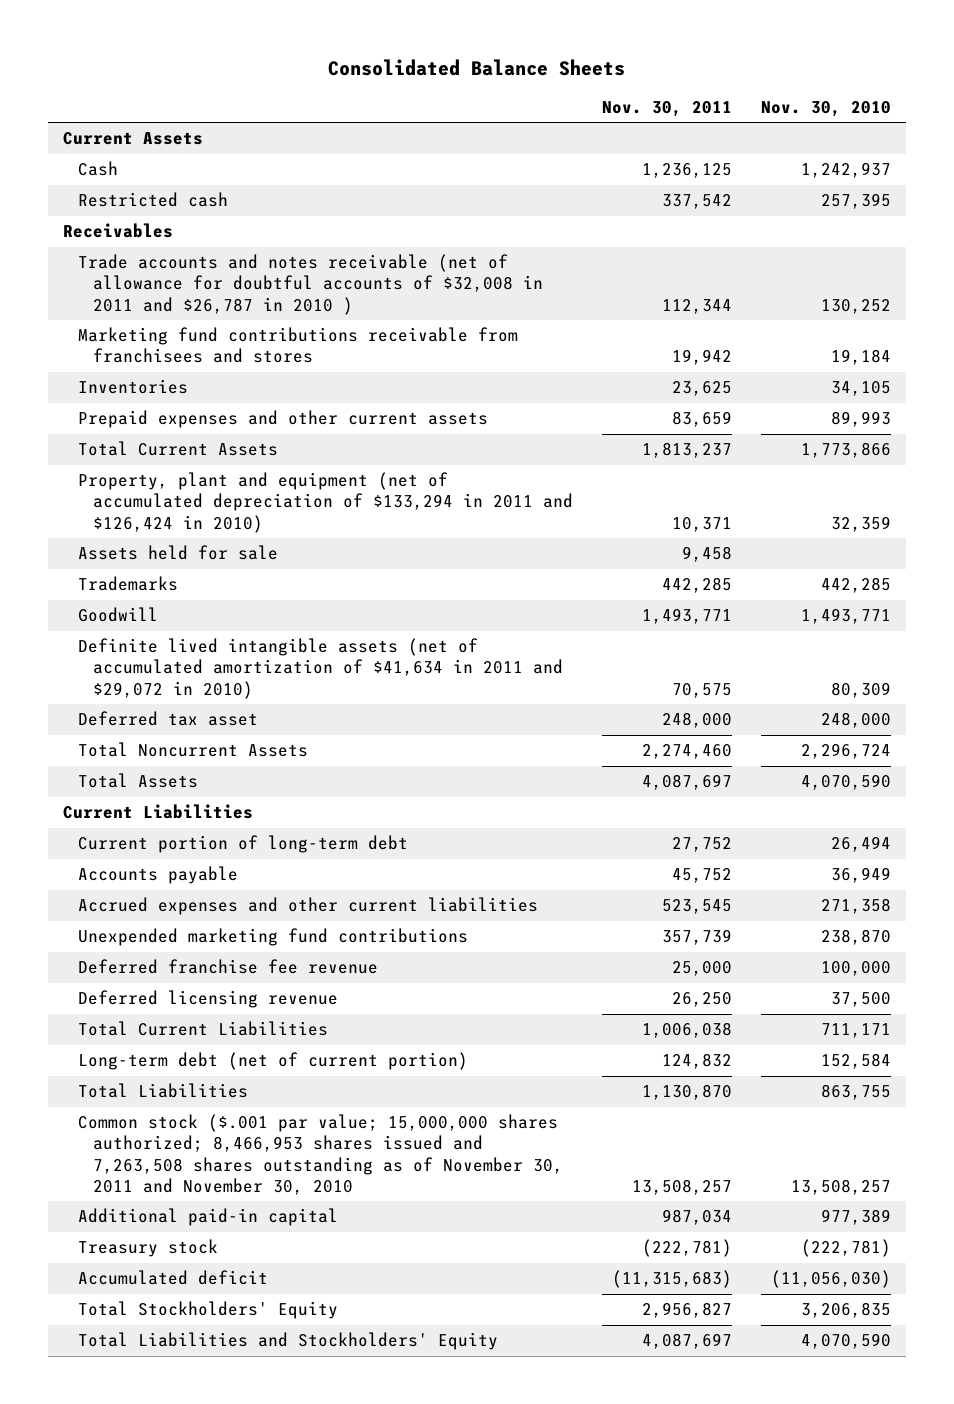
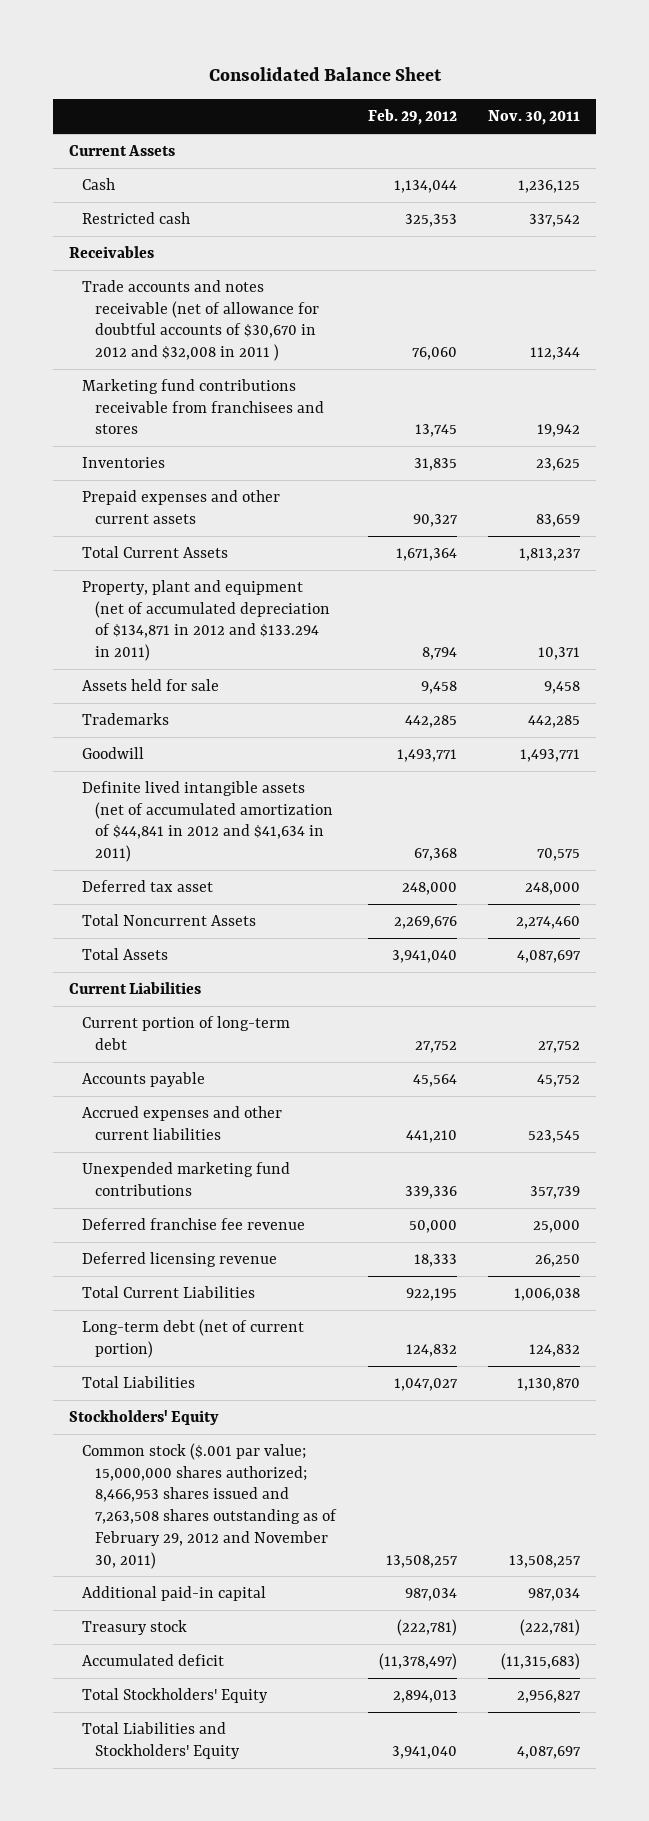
[328,58,626,76] Consolidated Balance Sheets -> [208,67,442,82] Consolidated Balance Sheet
[761,100,892,117] Nov. 30, 2010 -> none
none -> [367,109,457,126] Feb. 29, 2012
[77,254,543,315] Trade accounts and notes receivable (net of allowance for doubtful accounts of $32,008 in 2011 and $26,787 in 2010 ) -> [82,280,320,362] Trade accounts and notes receivable (net of allowance for doubtful accounts of $30,670 in 2012 and $32,008 in 2011 )
[77,472,573,533] Property, plant and equipment (net of accumulated depreciation of $133,294 in 2011 and $126,424 in 2010) -> [82,580,331,662] Property, plant and equipment (net of accumulated depreciation of $134,871 in 2012 and $133.294 in 2011)
[77,638,563,699] Definite lived intangible assets (net of accumulated amortization of $41,634 in 2011 and $29,072 in 2010) -> [82,781,334,863] Definite lived intangible assets (net of accumulated amortization of $44,841 in 2012 and $41,634 in 2011)
none -> [69,1410,220,1426] Stockholders' Equity
[77,1114,563,1195] Common stock ($.001 par value; 15,000,000 shares authorized; 8,466,953 shares issued and 7,263,508 shares outstanding as of November 30, 2011 and November 30, 2010 -> [82,1443,338,1569] Common stock ($.001 par value; 15,000,000 shares authorized; 8,466,953 shares issued and 7,263,508 shares outstanding as of February 29, 2012 and November 30, 2011)

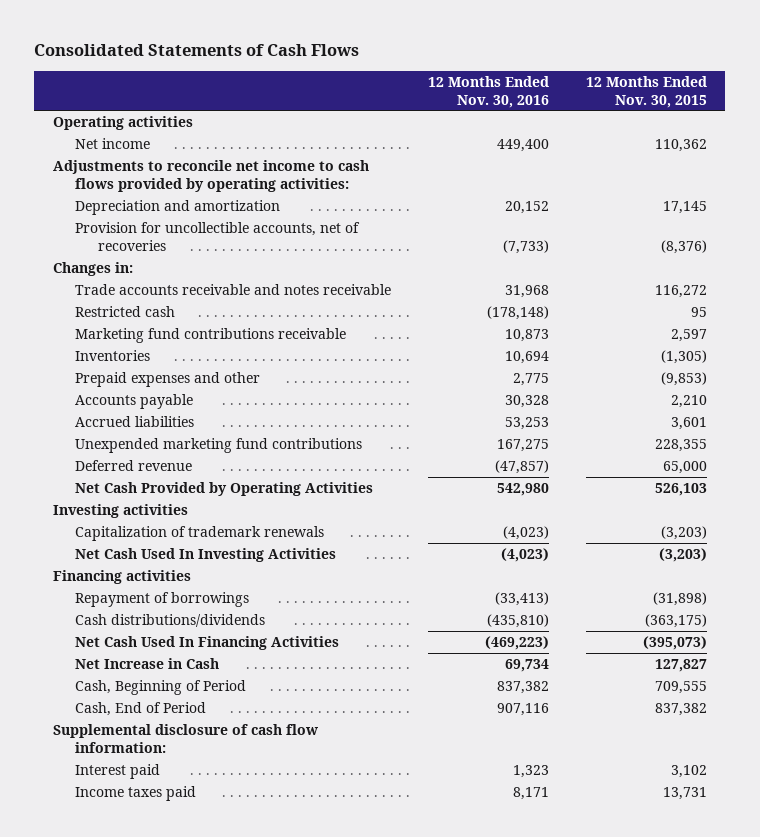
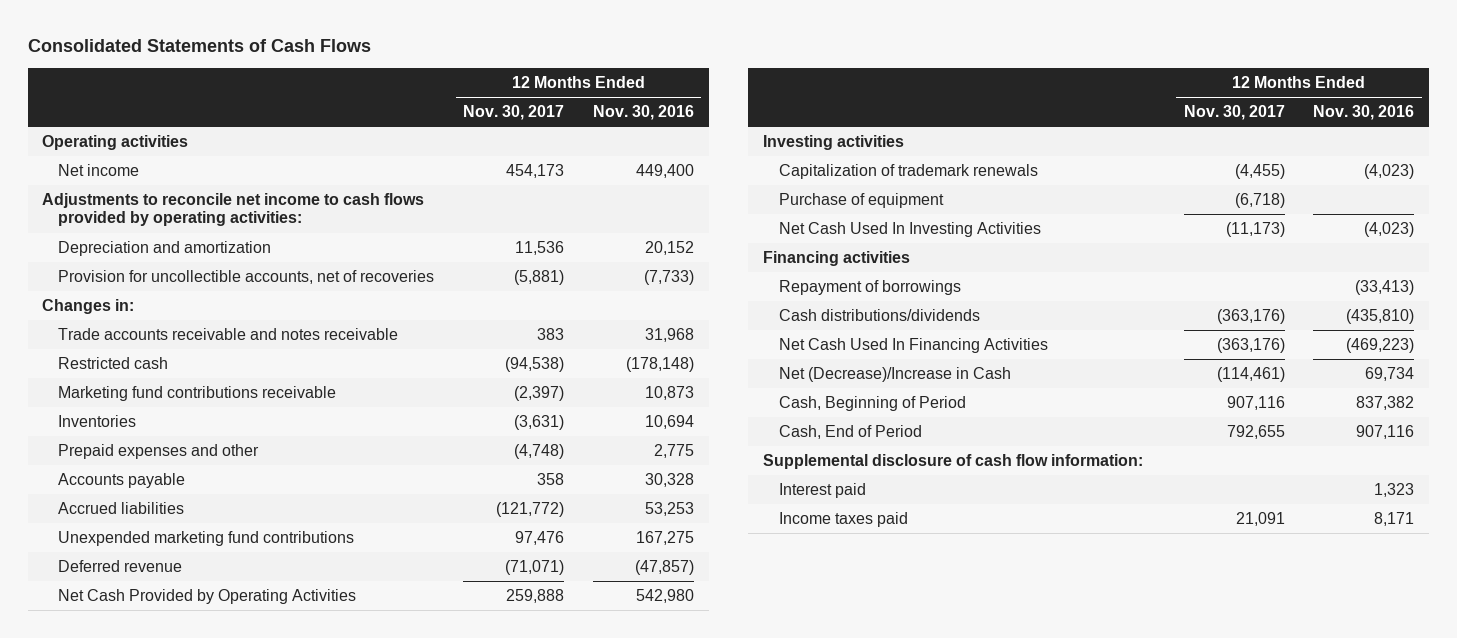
[585,75,707,108] 12 Months Ended Nov. 30, 2015 -> none
none -> [463,105,565,121] Nov. 30, 2017
none -> [778,192,944,208] Purchase of equipment
[75,658,220,670] Net Increase in Cash -> [778,366,1011,382] Net (Decrease)/Increase in Cash

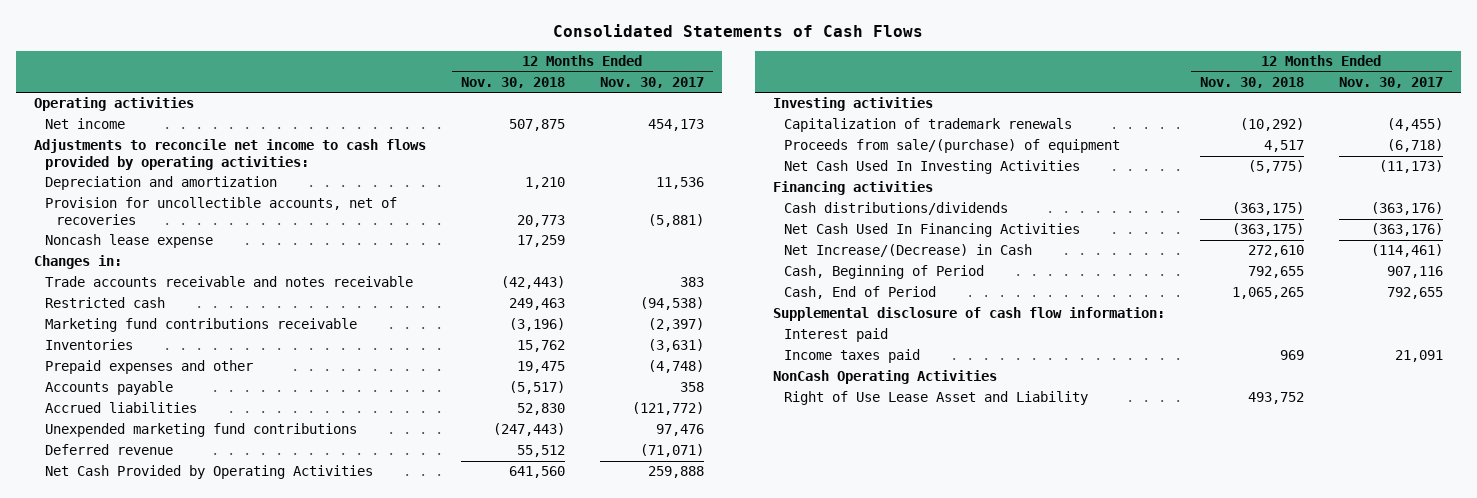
[593,105,695,121] Nov. 30, 2016 -> none
none -> [460,76,565,88] Nov. 30, 2018
none -> [44,234,213,249] Noncash lease expense
[778,192,944,208] Purchase of equipment -> [783,139,1120,154] Proceeds from sale/(purchase) of equipment
[778,279,961,295] Repayment of borrowings -> none
[778,366,1011,382] Net (Decrease)/Increase in Cash -> [783,244,1032,258] Net Increase/(Decrease) in Cash
none -> [772,370,997,385] NonCash Operating Activities
none -> [783,391,1088,406] Right of Use Lease Asset and Liability

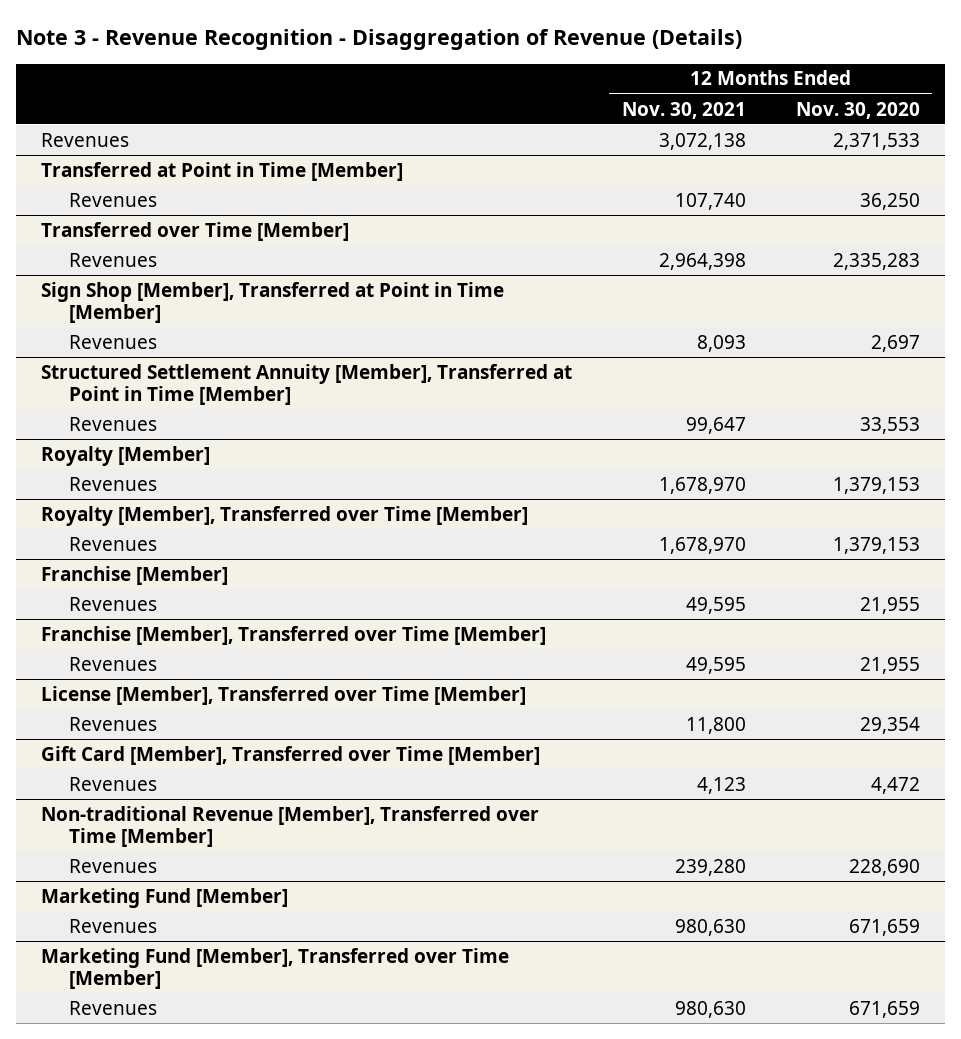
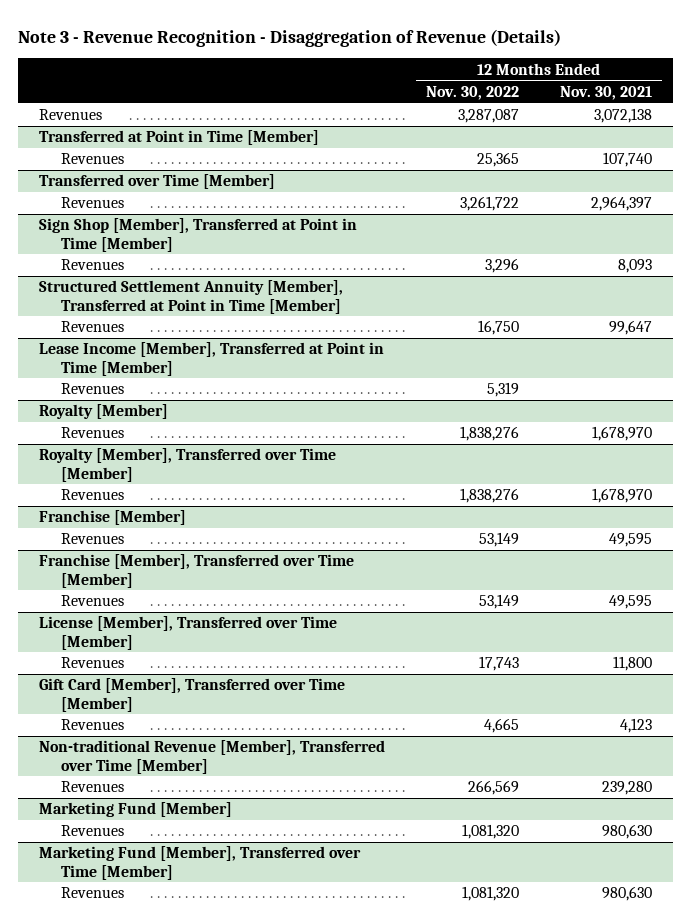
[795,101,920,119] Nov. 30, 2020 -> none
none -> [426,85,520,100] Nov. 30, 2022
[658,252,746,270] 2,964,398 -> [591,196,653,212] 2,964,397
none -> [38,342,384,376] Lease Income [Member], Transferred at Point in Time [Member]
none -> [60,383,124,395] Revenues

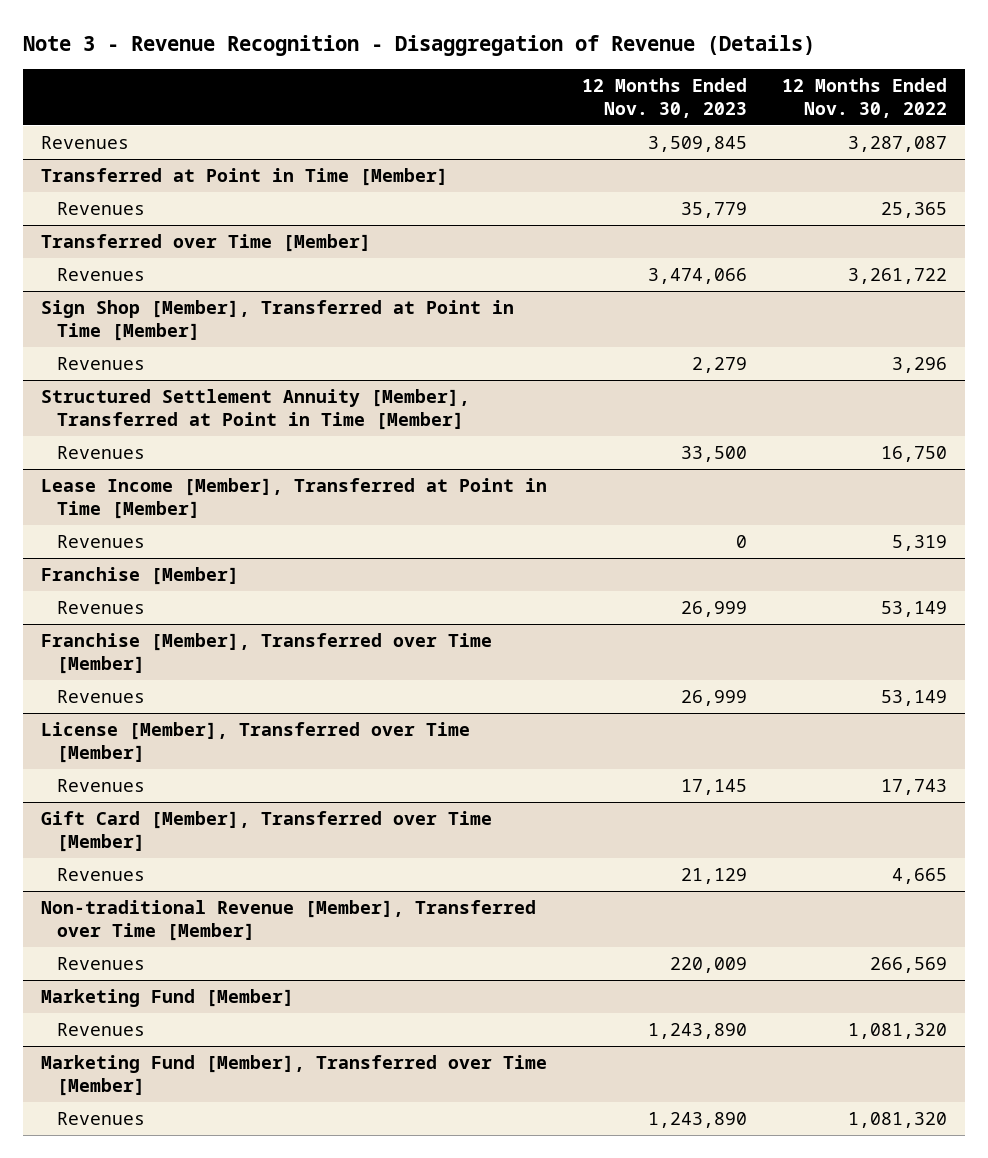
[560,85,653,100] Nov. 30, 2021 -> none
none -> [582,78,748,118] 12 Months Ended Nov. 30, 2023
[38,404,168,420] Royalty [Member] -> none
[60,427,124,439] Revenues -> none
[38,448,336,482] Royalty [Member], Transferred over Time [Member] -> none
[60,489,124,501] Revenues -> none

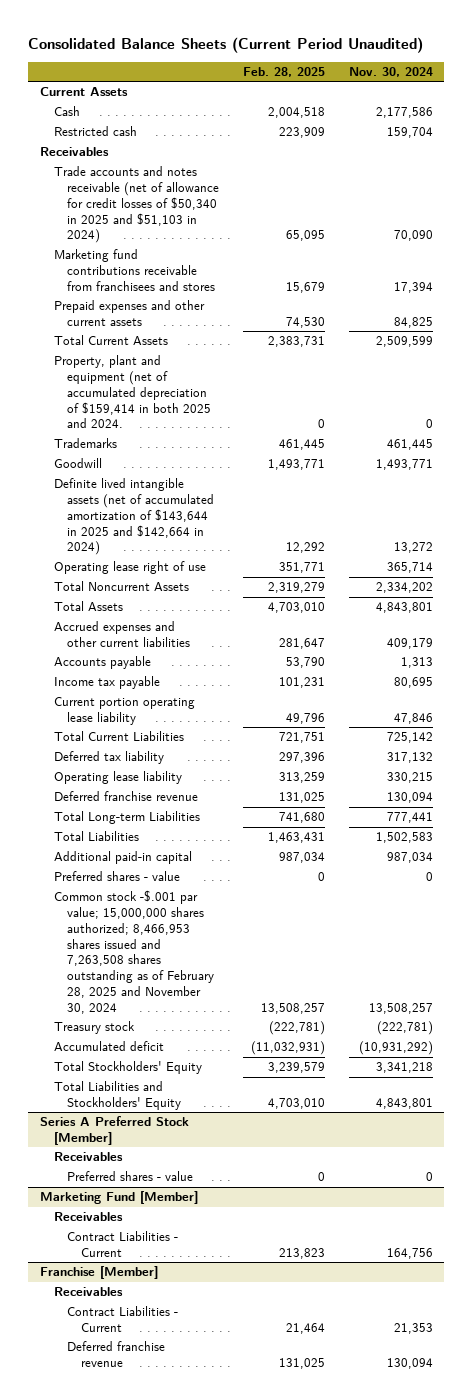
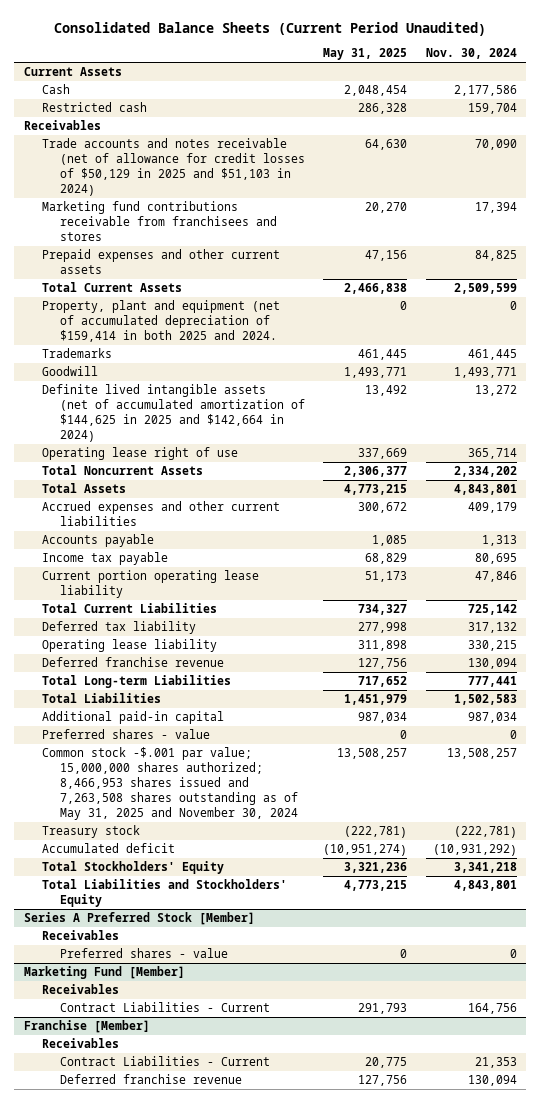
[243,66,326,77] Feb. 28, 2025 -> none
none -> [323,48,408,61] May 31, 2025
[53,166,220,244] Trade accounts and notes receivable (net of allowance for credit losses of $50,340 in 2025 and $51,103 in 2024) -> [41,138,306,197] Trade accounts and notes receivable (net of allowance for credit losses of $50,129 in 2025 and $51,103 in 2024)
[53,478,215,556] Definite lived intangible assets (net of accumulated amortization of $143,644 in 2025 and $142,664 in 2024) -> [41,384,306,443] Definite lived intangible assets (net of accumulated amortization of $144,625 in 2025 and $142,664 in 2024)
[53,890,215,1014] Common stock -$.001 par value; 15,000,000 shares authorized; 8,466,953 shares issued and 7,263,508 shares outstanding as of February 28, 2025 and November 30, 2024 -> [41,747,299,821] Common stock -$.001 par value; 15,000,000 shares authorized; 8,466,953 shares issued and 7,263,508 shares outstanding as of May 31, 2025 and November 30, 2024

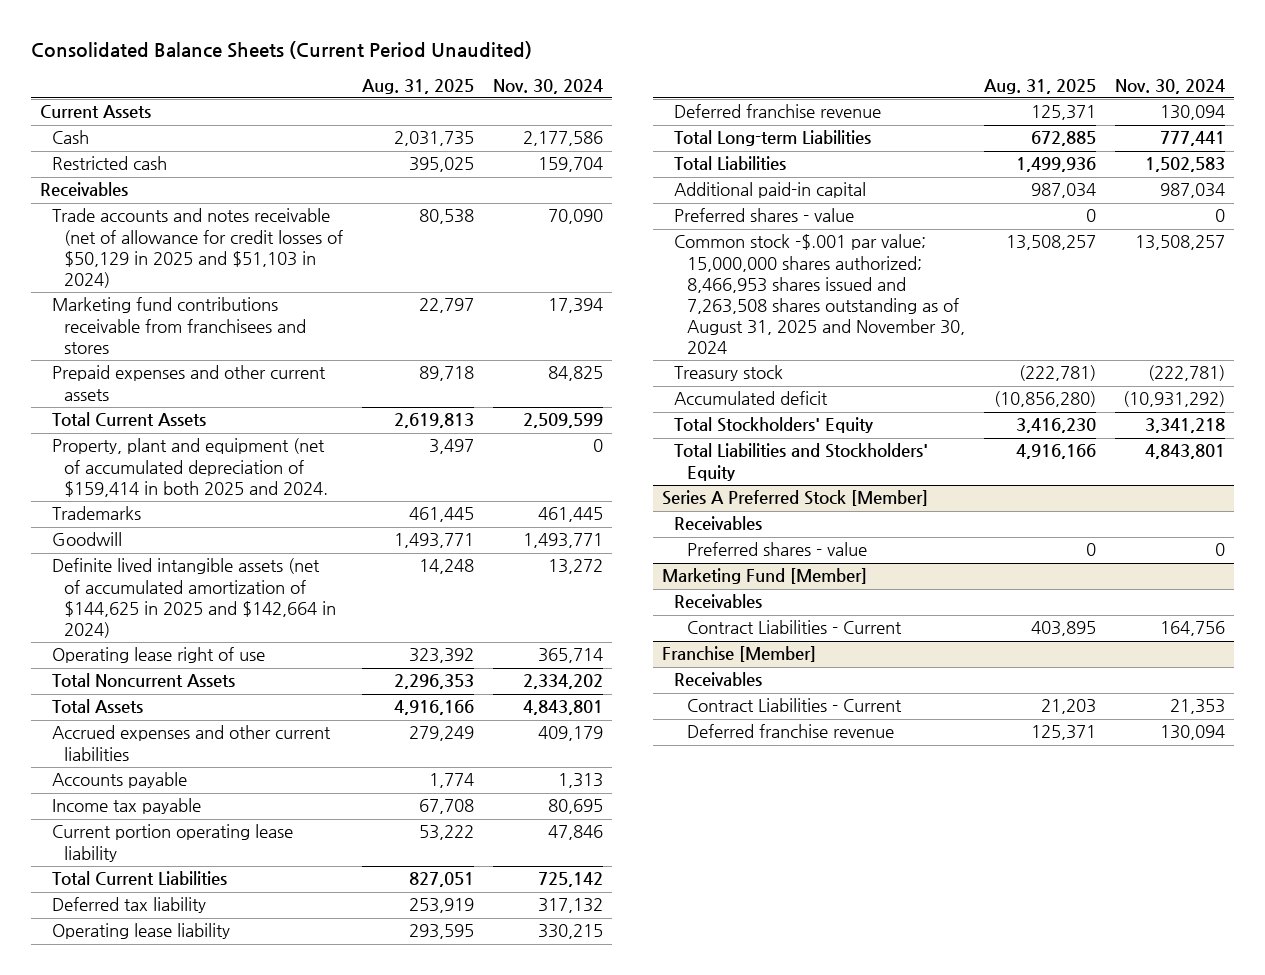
[323,48,408,61] May 31, 2025 -> none
none -> [362,78,475,94] Aug. 31, 2025
[41,747,299,821] Common stock -$.001 par value; 15,000,000 shares authorized; 8,466,953 shares issued and 7,263,508 shares outstanding as of May 31, 2025 and November 30, 2024 -> [674,234,965,355] Common stock -$.001 par value; 15,000,000 shares authorized; 8,466,953 shares issued and 7,263,508 shares outstanding as of August 31, 2025 and November 30, 2024

